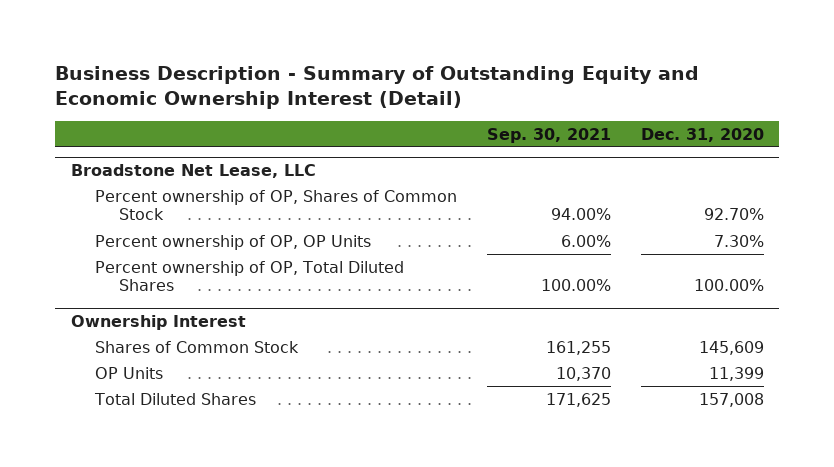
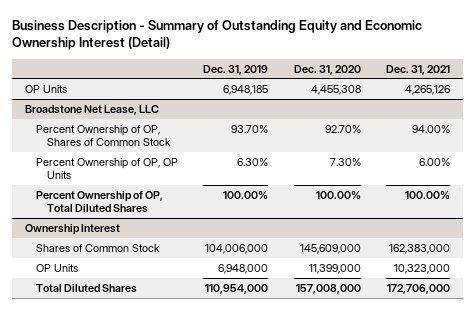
[486,127,611,143] Sep. 30, 2021 -> none
none -> [203,64,269,75] Dec. 31, 2019
none -> [385,64,450,75] Dec. 31, 2021
none -> [25,84,68,93] OP Units
[94,189,457,221] Percent ownership of OP, Shares of Common Stock -> [35,124,171,147] Percent Ownership of OP, Shares of Common Stock
[94,234,371,250] Percent ownership of OP, OP Units -> [35,157,178,180] Percent Ownership of OP, OP Units
[94,260,404,292] Percent ownership of OP, Total Diluted Shares -> [35,190,163,214] Percent Ownership of OP, Total Diluted Shares
[698,340,764,355] 145,609 -> [299,243,361,254] 145,609,000
[708,366,764,381] 11,399 -> [308,263,361,274] 11,399,000
[698,392,764,407] 157,008 -> [295,283,361,294] 157,008,000

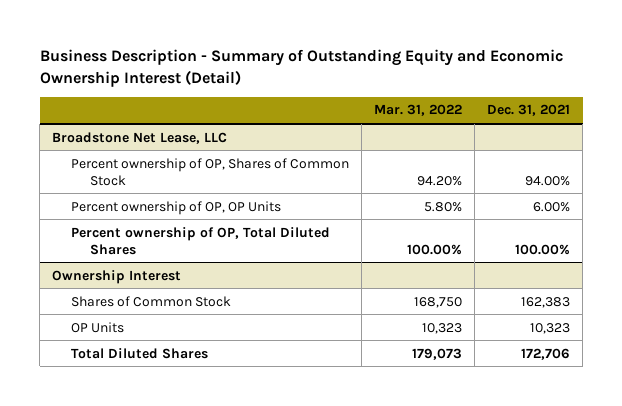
[203,64,269,75] Dec. 31, 2019 -> none
[293,64,361,75] Dec. 31, 2020 -> none
none -> [374,104,463,117] Mar. 31, 2022
[25,84,68,93] OP Units -> none
[35,124,171,147] Percent Ownership of OP, Shares of Common Stock -> [71,157,350,186] Percent ownership of OP, Shares of Common Stock
[35,157,178,180] Percent Ownership of OP, OP Units -> [71,200,282,215] Percent ownership of OP, OP Units
[35,190,163,214] Percent Ownership of OP, Total Diluted Shares -> [71,226,331,255] Percent ownership of OP, Total Diluted Shares
[388,243,450,254] 162,383,000 -> [521,296,571,308] 162,383
[393,263,450,274] 10,323,000 -> [530,322,571,334] 10,323
[386,283,450,294] 172,706,000 -> [521,347,571,360] 172,706

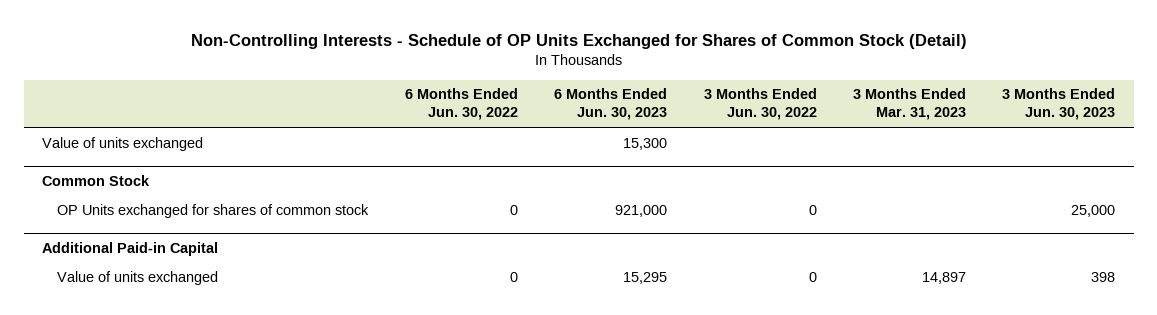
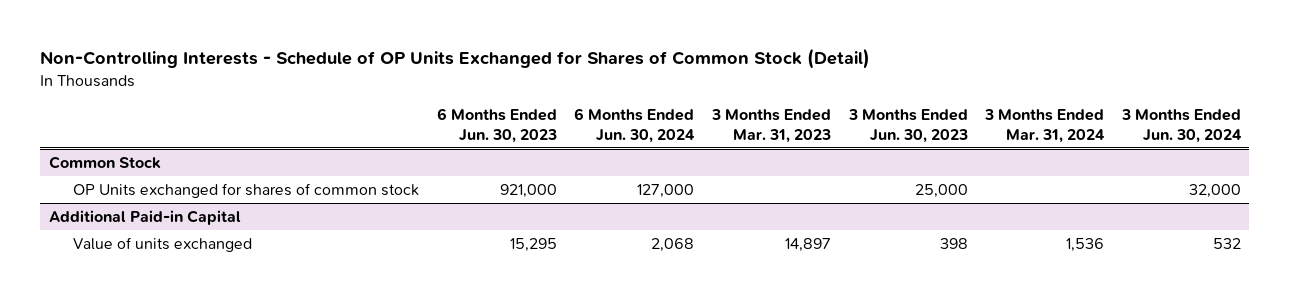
[404,88,518,121] 6 Months Ended Jun. 30, 2022 -> none
[703,88,817,121] 3 Months Ended Jun. 30, 2022 -> none
none -> [574,108,696,143] 6 Months Ended Jun. 30, 2024
none -> [984,109,1106,143] 3 Months Ended Mar. 31, 2024
none -> [1120,109,1242,143] 3 Months Ended Jun. 30, 2024
[42,136,204,151] Value of units exchanged -> none

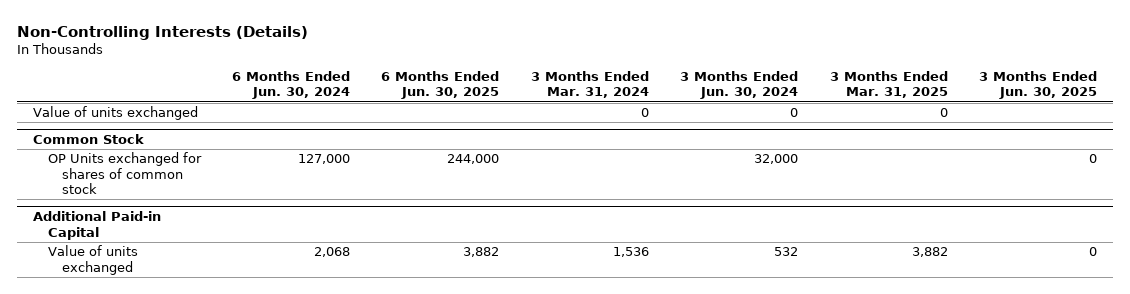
[39,48,870,70] Non-Controlling Interests - Schedule of OP Units Exchanged for Shares of Common Stock (Detail) -> [17,25,309,40] Non-Controlling Interests (Details)
[436,108,557,143] 6 Months Ended Jun. 30, 2023 -> none
[710,109,831,143] 3 Months Ended Mar. 31, 2023 -> none
[847,109,968,143] 3 Months Ended Jun. 30, 2023 -> none
none -> [381,71,500,100] 6 Months Ended Jun. 30, 2025
none -> [829,71,948,99] 3 Months Ended Mar. 31, 2025
none -> [979,71,1098,100] 3 Months Ended Jun. 30, 2025
none -> [32,106,198,121] Value of units exchanged

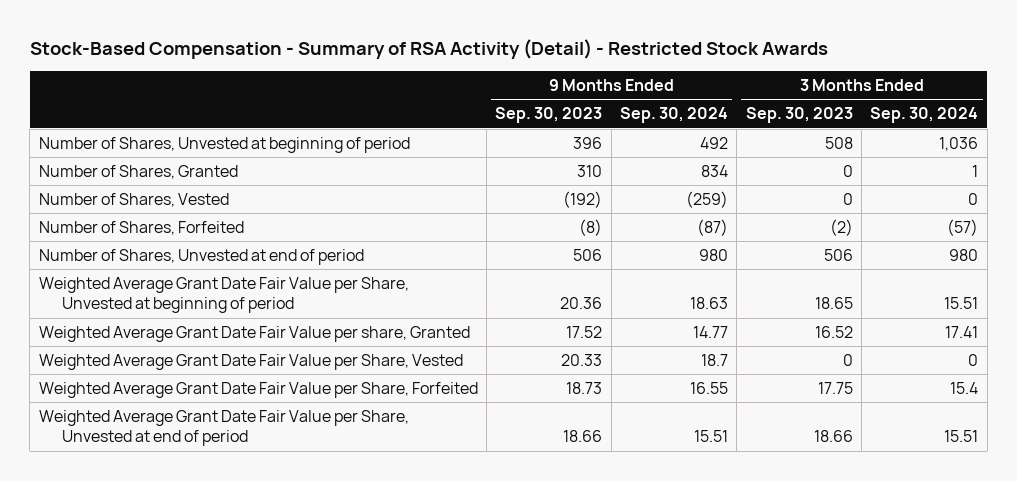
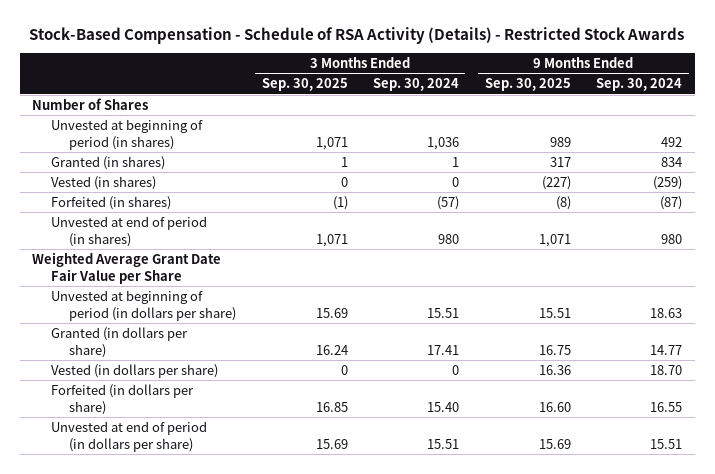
[29,38,828,59] Stock-Based Compensation - Summary of RSA Activity (Detail) - Restricted Stock Awards -> [29,26,685,44] Stock-Based Compensation - Schedule of RSA Activity (Details) - Restricted Stock Awards
[495,107,603,124] Sep. 30, 2023 -> none
[745,107,853,124] Sep. 30, 2023 -> none
none -> [261,78,348,92] Sep. 30, 2025
none -> [484,78,571,92] Sep. 30, 2025
none -> [32,97,149,110] Number of Shares
[38,137,410,154] Number of Shares, Unvested at beginning of period -> [50,118,203,150] Unvested at beginning of period (in shares)
[38,165,238,180] Number of Shares, Granted -> [50,155,165,170] Granted (in shares)
[38,193,229,208] Number of Shares, Vested -> [50,175,156,190] Vested (in shares)
[38,221,244,236] Number of Shares, Forfeited -> [50,195,171,210] Forfeited (in shares)
[38,249,364,266] Number of Shares, Unvested at end of period -> [50,215,207,247] Unvested at end of period (in shares)
none -> [32,251,222,284] Weighted Average Grant Date Fair Value per Share
[38,277,409,314] Weighted Average Grant Date Fair Value per Share, Unvested at beginning of period -> [50,289,236,321] Unvested at beginning of period (in dollars per share)
[38,326,470,343] Weighted Average Grant Date Fair Value per share, Granted -> [50,326,188,358] Granted (in dollars per share)
[38,354,463,371] Weighted Average Grant Date Fair Value per Share, Vested -> [50,363,218,378] Vested (in dollars per share)
[701,354,729,367] 18.7 -> [650,364,683,375] 18.70
[38,382,478,399] Weighted Average Grant Date Fair Value per Share, Forfeited -> [50,383,194,415] Forfeited (in dollars per share)
[950,382,979,395] 15.4 -> [427,401,460,412] 15.40
[38,410,409,447] Weighted Average Grant Date Fair Value per Share, Unvested at end of period -> [50,420,207,452] Unvested at end of period (in dollars per share)

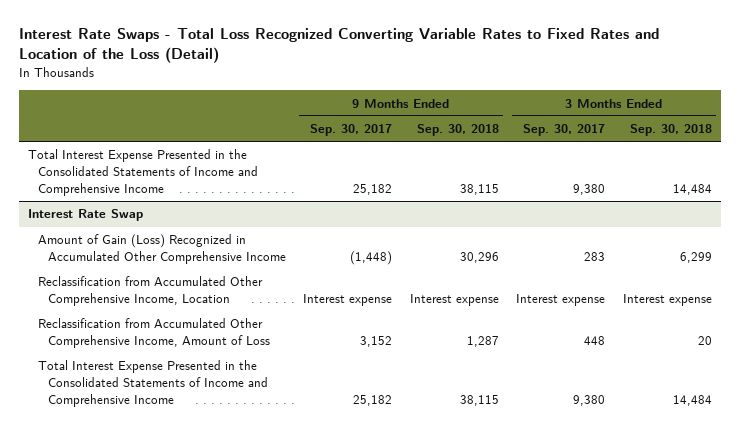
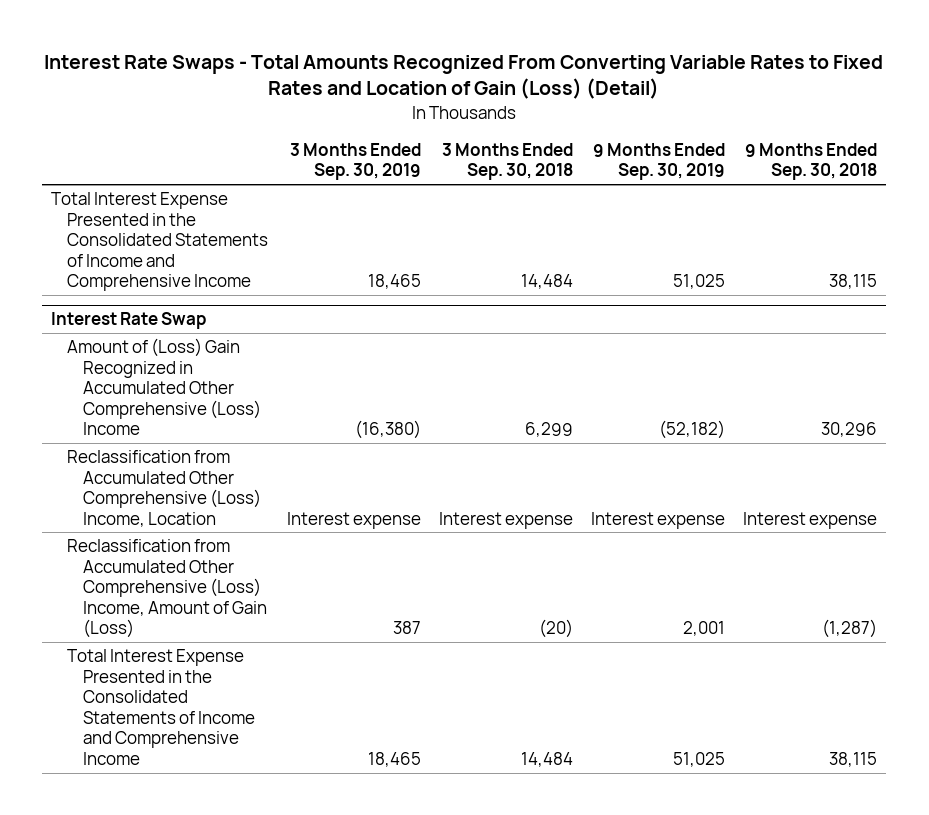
[18,28,659,64] Interest Rate Swaps - Total Loss Recognized Converting Variable Rates to Fixed Rates and Location of the Loss (Detail) -> [44,54,884,100] Interest Rate Swaps - Total Amounts Recognized From Converting Variable Rates to Fixed Rates and Location of Gain (Loss) (Detail)
[310,124,393,137] Sep. 30, 2017 -> none
[523,124,606,137] Sep. 30, 2017 -> none
none -> [289,142,421,181] 3 Months Ended Sep. 30, 2019
none -> [593,142,726,181] 9 Months Ended Sep. 30, 2019
[37,234,286,265] Amount of Gain (Loss) Recognized in Accumulated Other Comprehensive Income -> [67,338,262,436] Amount of (Loss) Gain Recognized in Accumulated Other Comprehensive (Loss) Income
[37,276,263,307] Reclassification from Accumulated Other Comprehensive Income, Location -> [67,450,262,527] Reclassification from Accumulated Other Comprehensive (Loss) Income, Location
[37,318,270,349] Reclassification from Accumulated Other Comprehensive Income, Amount of Loss -> [67,539,268,639] Reclassification from Accumulated Other Comprehensive (Loss) Income, Amount of Gain (Loss)
[466,336,499,348] 1,287 -> [822,619,878,639] (1,287)
[697,336,712,346] 20 -> [538,619,573,639] (20)

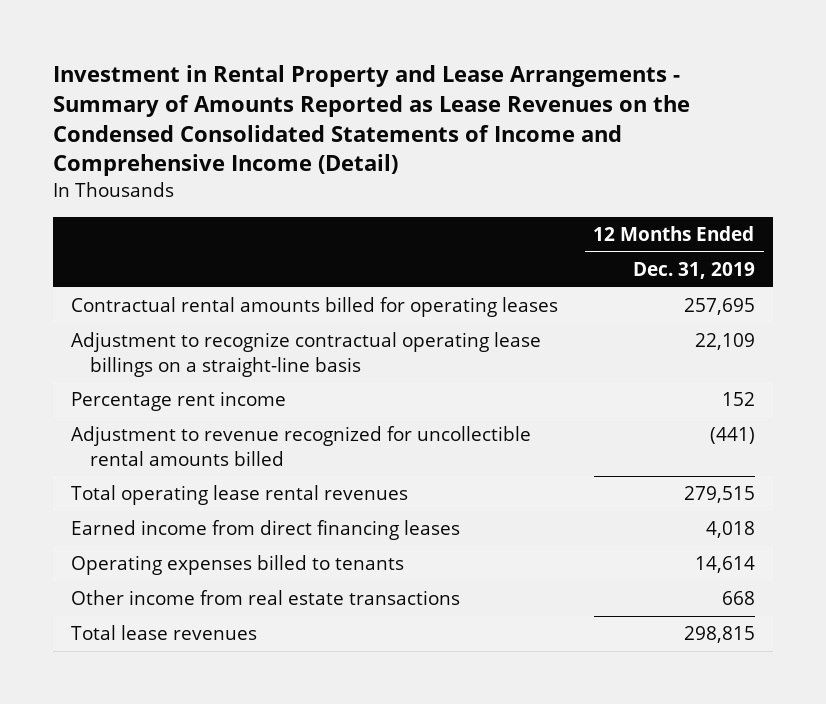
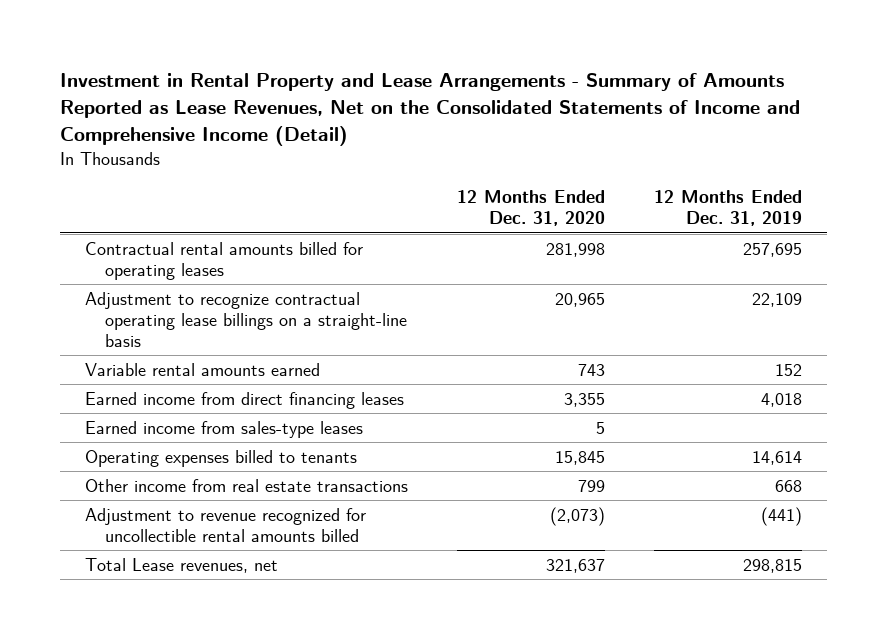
[52,65,690,177] Investment in Rental Property and Lease Arrangements - Summary of Amounts Reported as Lease Revenues on the Condensed Consolidated Statements of Income and Comprehensive Income (Detail) -> [59,73,800,147] Investment in Rental Property and Lease Arrangements - Summary of Amounts Reported as Lease Revenues, Net on the Consolidated Statements of Income and Comprehensive Income (Detail)
none -> [457,190,606,227] 12 Months Ended Dec. 31, 2020
[70,485,408,506] Total operating lease rental revenues -> none
[70,391,286,412] Percentage rent income -> [84,362,320,376] Variable rental amounts earned
none -> [84,420,363,438] Earned income from sales-type leases
[70,426,531,466] Adjustment to revenue recognized for uncollectible rental amounts billed -> [84,507,366,542] Adjustment to revenue recognized for uncollectible rental amounts billed
[70,625,257,641] Total lease revenues -> [84,557,278,573] Total Lease revenues, net

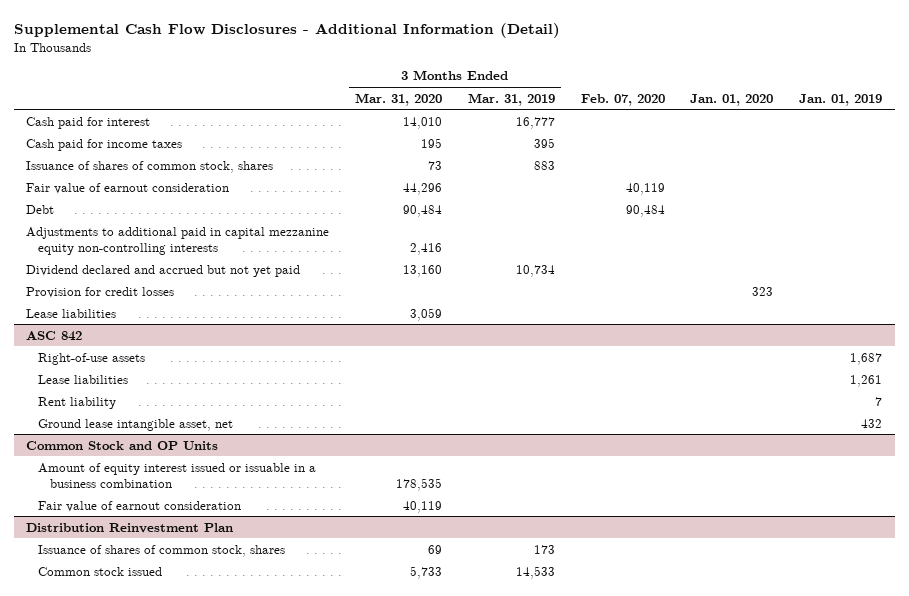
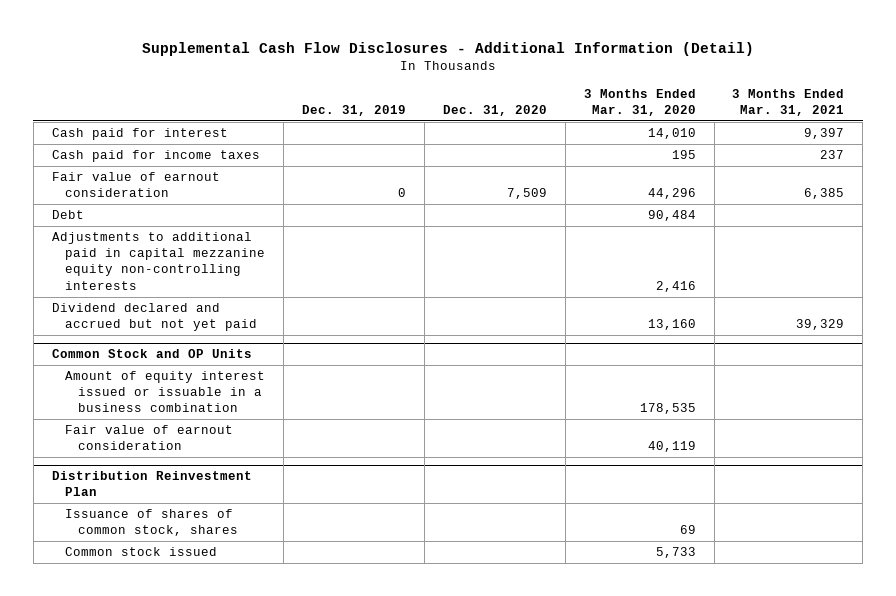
[467,92,555,106] Mar. 31, 2019 -> none
[580,93,665,106] Feb. 07, 2020 -> none
[690,93,774,106] Jan. 01, 2020 -> none
[799,93,883,106] Jan. 01, 2019 -> none
none -> [301,104,406,116] Dec. 31, 2019
none -> [442,104,547,116] Dec. 31, 2020
none -> [732,88,845,116] 3 Months Ended Mar. 31, 2021
[26,160,274,173] Issuance of shares of common stock, shares -> none
[26,286,175,298] Provision for credit losses -> none
[26,308,117,318] Lease liabilities -> none
[26,330,83,341] ASC 842 -> none
[38,352,146,365] Right-of-use assets -> none
[38,374,129,384] Lease liabilities -> none
[38,396,117,409] Rent liability -> none
[38,418,234,431] Ground lease intangible asset, net -> none

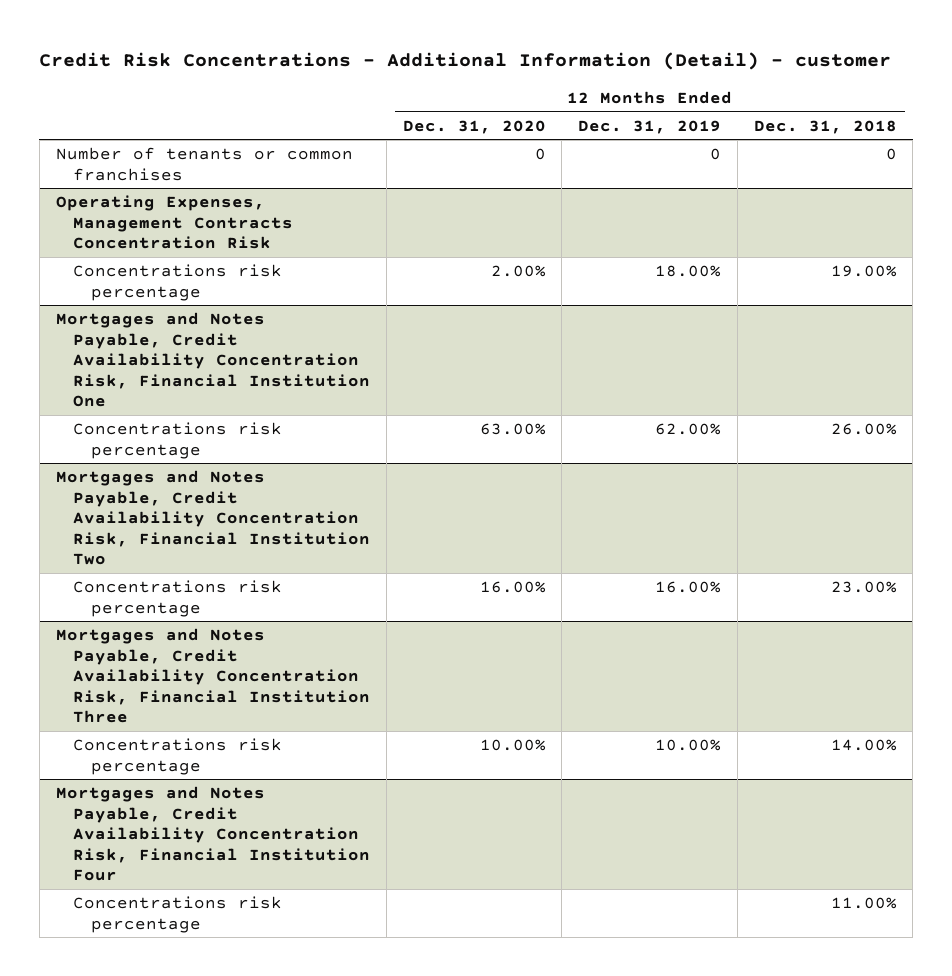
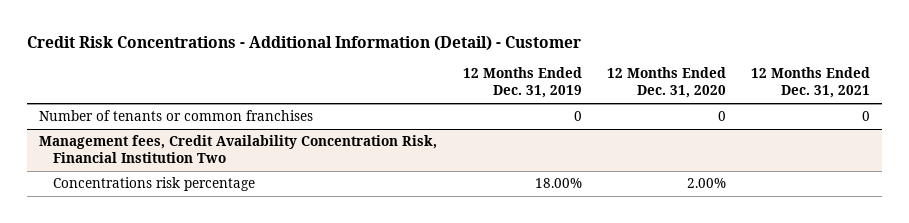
[39,52,892,71] Credit Risk Concentrations - Additional Information (Detail) - customer -> [26,35,581,51] Credit Risk Concentrations - Additional Information (Detail) - Customer
[753,119,897,134] Dec. 31, 2018 -> none
none -> [750,67,870,99] 12 Months Ended Dec. 31, 2021
[55,195,294,250] Operating Expenses, Management Contracts Concentration Risk -> none
none -> [39,135,438,164] Management fees, Credit Availability Concentration Risk, Financial Institution Two
[55,312,371,408] Mortgages and Notes Payable, Credit Availability Concentration Risk, Financial Institution One -> none
[73,422,283,459] Concentrations risk percentage -> none
[55,470,371,566] Mortgages and Notes Payable, Credit Availability Concentration Risk, Financial Institution Two -> none
[73,580,283,617] Concentrations risk percentage -> none
[55,628,371,724] Mortgages and Notes Payable, Credit Availability Concentration Risk, Financial Institution Three -> none
[73,738,283,775] Concentrations risk percentage -> none
[55,786,371,882] Mortgages and Notes Payable, Credit Availability Concentration Risk, Financial Institution Four -> none
[73,896,283,933] Concentrations risk percentage -> none

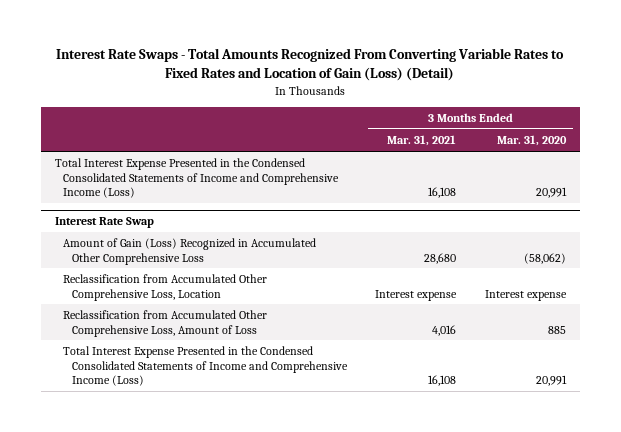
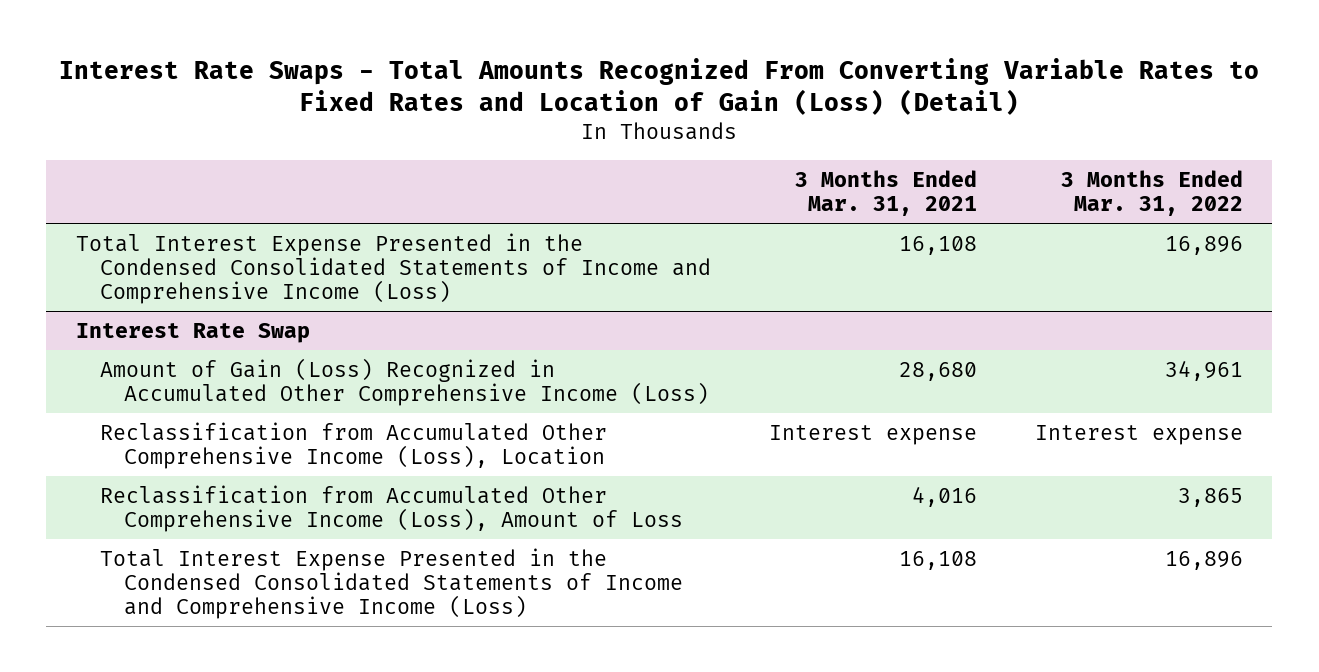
[496,135,567,147] Mar. 31, 2020 -> none
none -> [1061,169,1244,216] 3 Months Ended Mar. 31, 2022
[63,238,317,265] Amount of Gain (Loss) Recognized in Accumulated Other Comprehensive Loss -> [99,357,709,406] Amount of Gain (Loss) Recognized in Accumulated Other Comprehensive Income (Loss)
[63,274,268,301] Reclassification from Accumulated Other Comprehensive Loss, Location -> [99,421,607,469] Reclassification from Accumulated Other Comprehensive Income (Loss), Location
[63,310,268,337] Reclassification from Accumulated Other Comprehensive Loss, Amount of Loss -> [99,484,683,532] Reclassification from Accumulated Other Comprehensive Income (Loss), Amount of Loss

